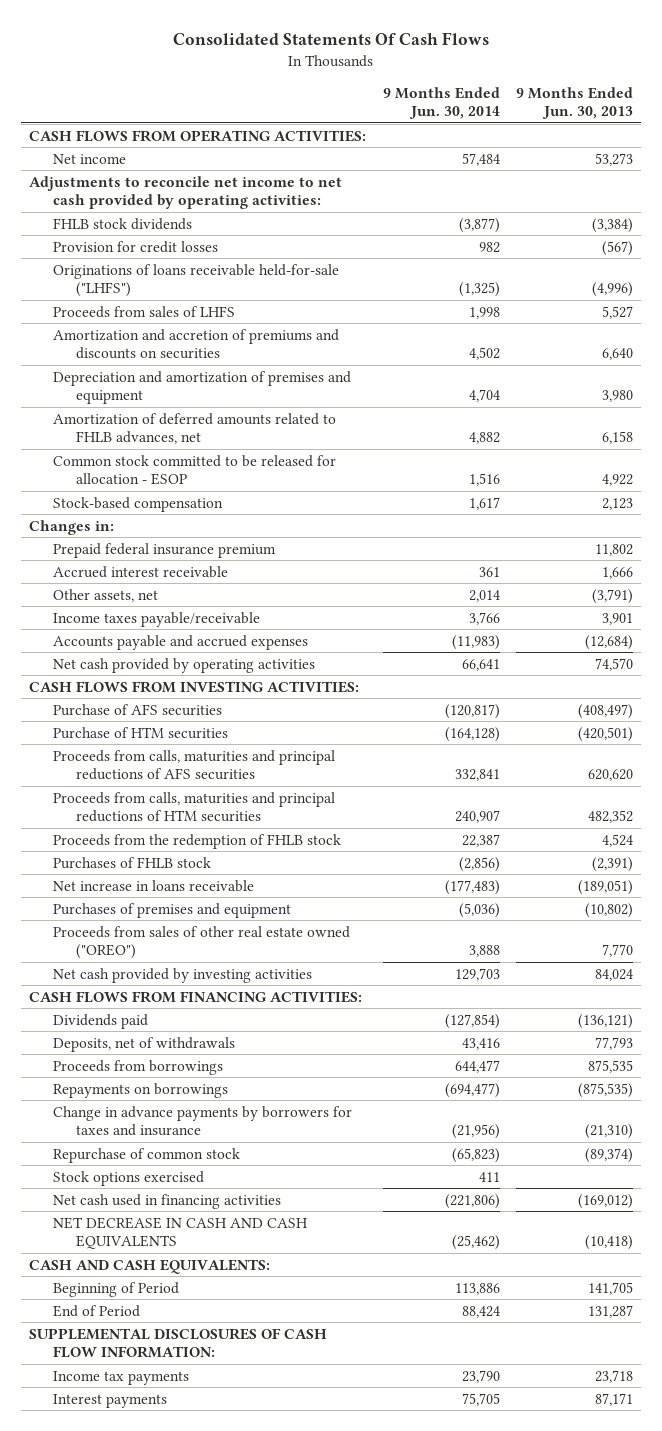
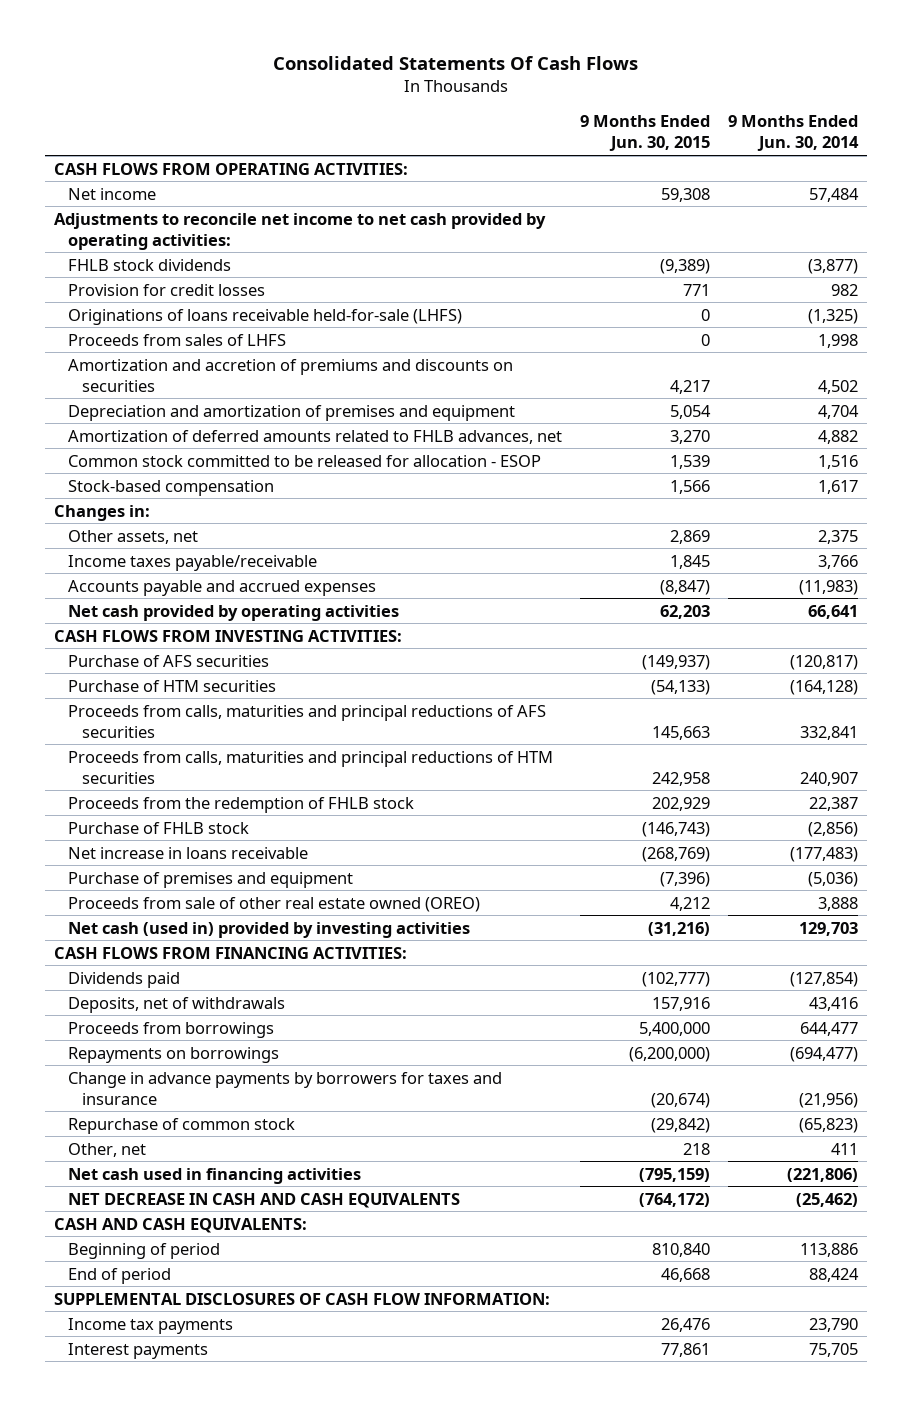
[515,86,633,120] 9 Months Ended Jun. 30, 2013 -> none
none -> [579,115,710,152] 9 Months Ended Jun. 30, 2015
[52,263,339,297] Originations of loans receivable held-for-sale ("LHFS") -> [67,308,462,325] Originations of loans receivable held-for-sale (LHFS)
[52,542,276,558] Prepaid federal insurance premium -> none
[52,565,228,578] Accrued interest receivable -> none
[468,589,500,602] 2,014 -> [817,529,858,544] 2,375
[52,856,211,869] Purchases of FHLB stock -> [67,821,249,834] Purchase of FHLB stock
[52,902,291,918] Purchases of premises and equipment -> [67,871,353,888] Purchase of premises and equipment
[52,925,350,959] Proceeds from sales of other real estate owned ("OREO") -> [67,896,480,912] Proceeds from sale of other real estate owned (OREO)
[52,967,312,983] Net cash provided by investing activities -> [67,921,470,938] Net cash (used in) provided by investing activities
[52,1170,204,1186] Stock options exercised -> [67,1142,146,1157] Other, net
[52,1281,179,1297] Beginning of Period -> [67,1242,220,1259] Beginning of period
[52,1304,140,1317] End of Period -> [67,1267,171,1284] End of period

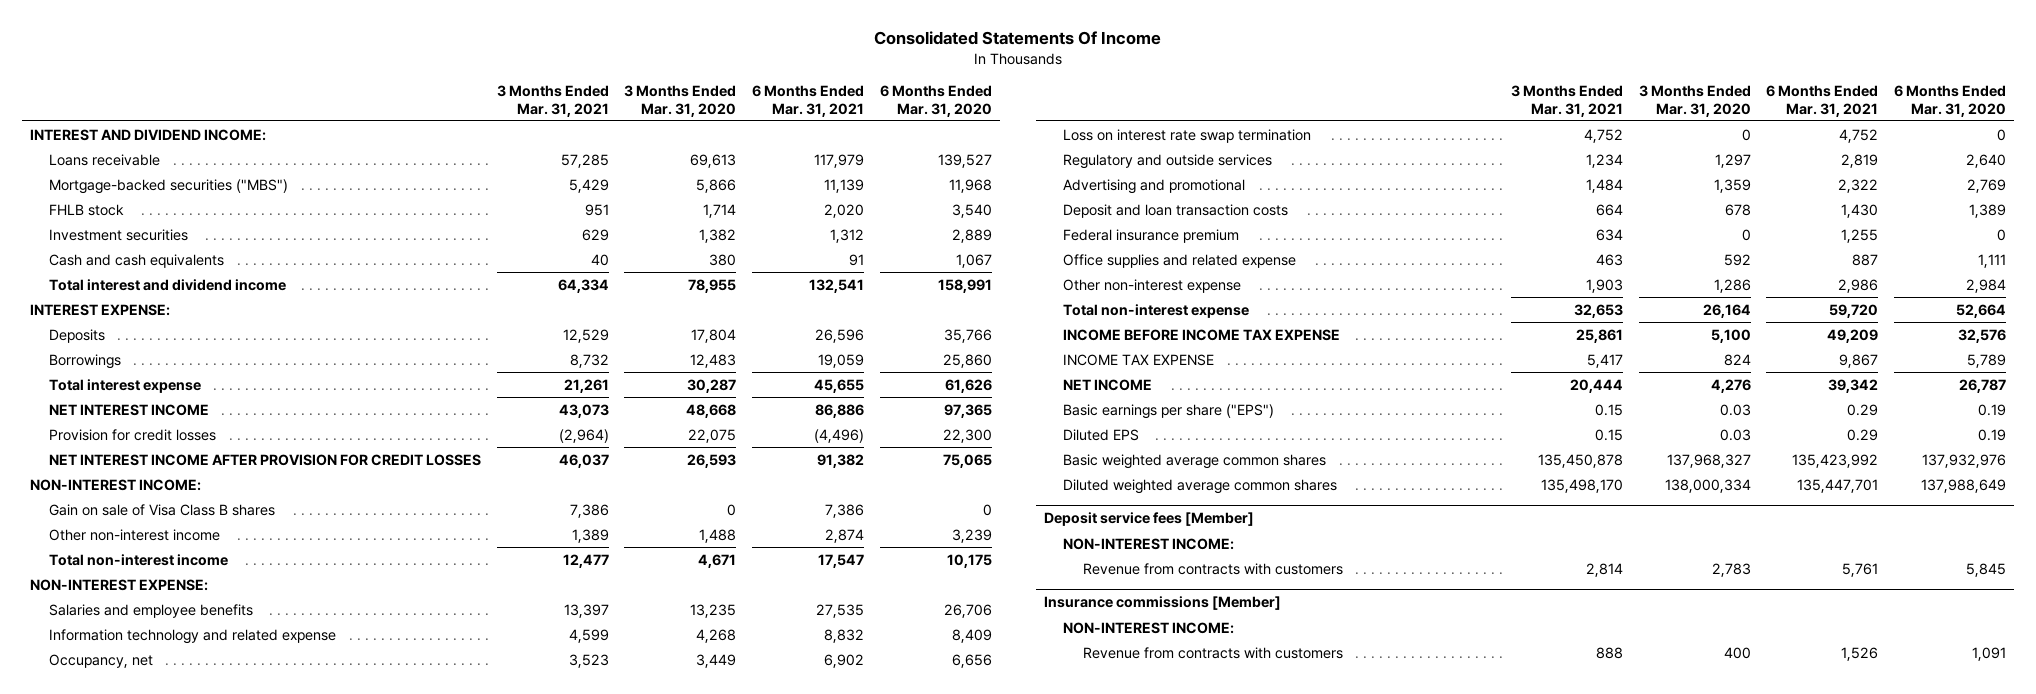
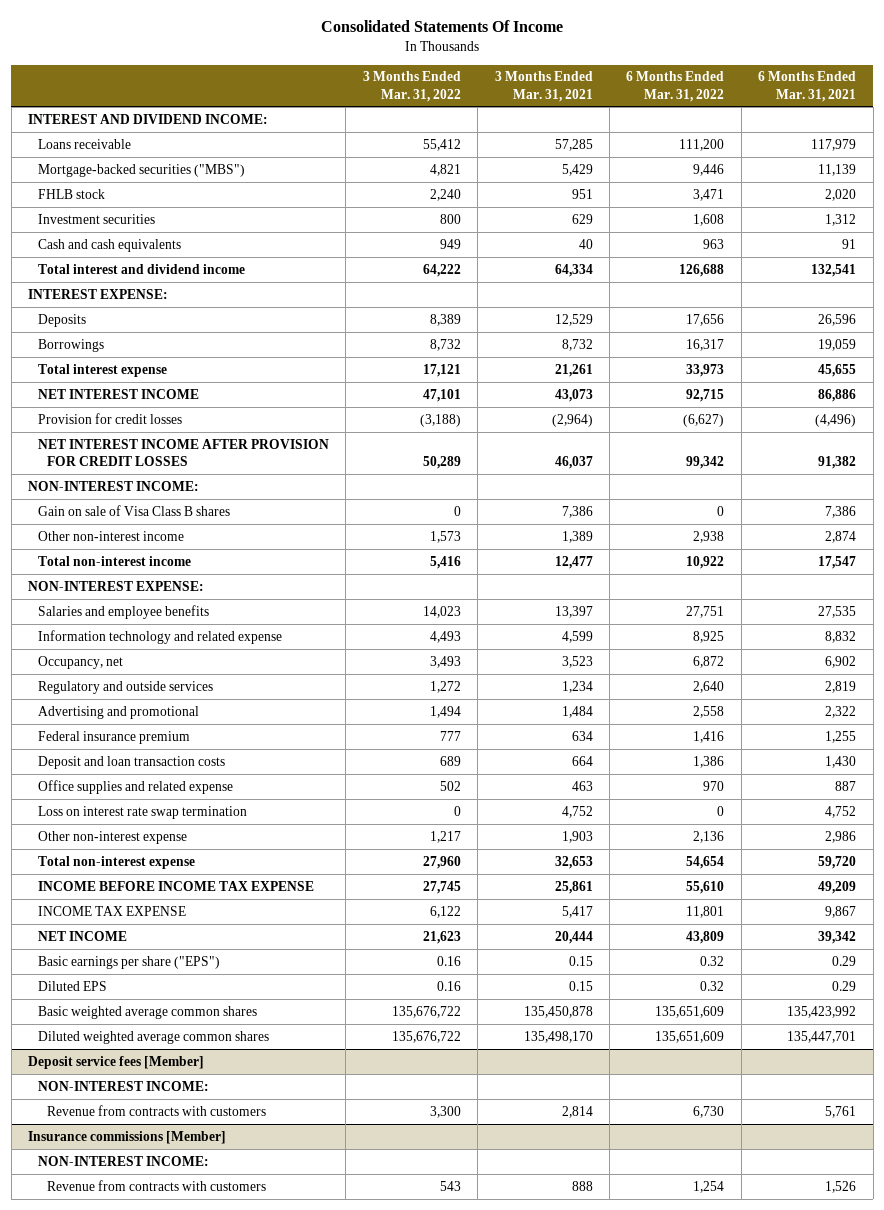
[624,85,737,117] 3 Months Ended Mar. 31, 2020 -> none
[879,85,992,117] 6 Months Ended Mar. 31, 2020 -> none
none -> [362,71,461,102] 3 Months Ended Mar. 31, 2022
none -> [626,71,725,102] 6 Months Ended Mar. 31, 2022
[1063,203,1289,218] Deposit and loan transaction costs -> [37,755,225,769] Deposit and loan transaction costs
[1063,128,1312,143] Loss on interest rate swap termination -> [37,805,247,819] Loss on interest rate swap termination

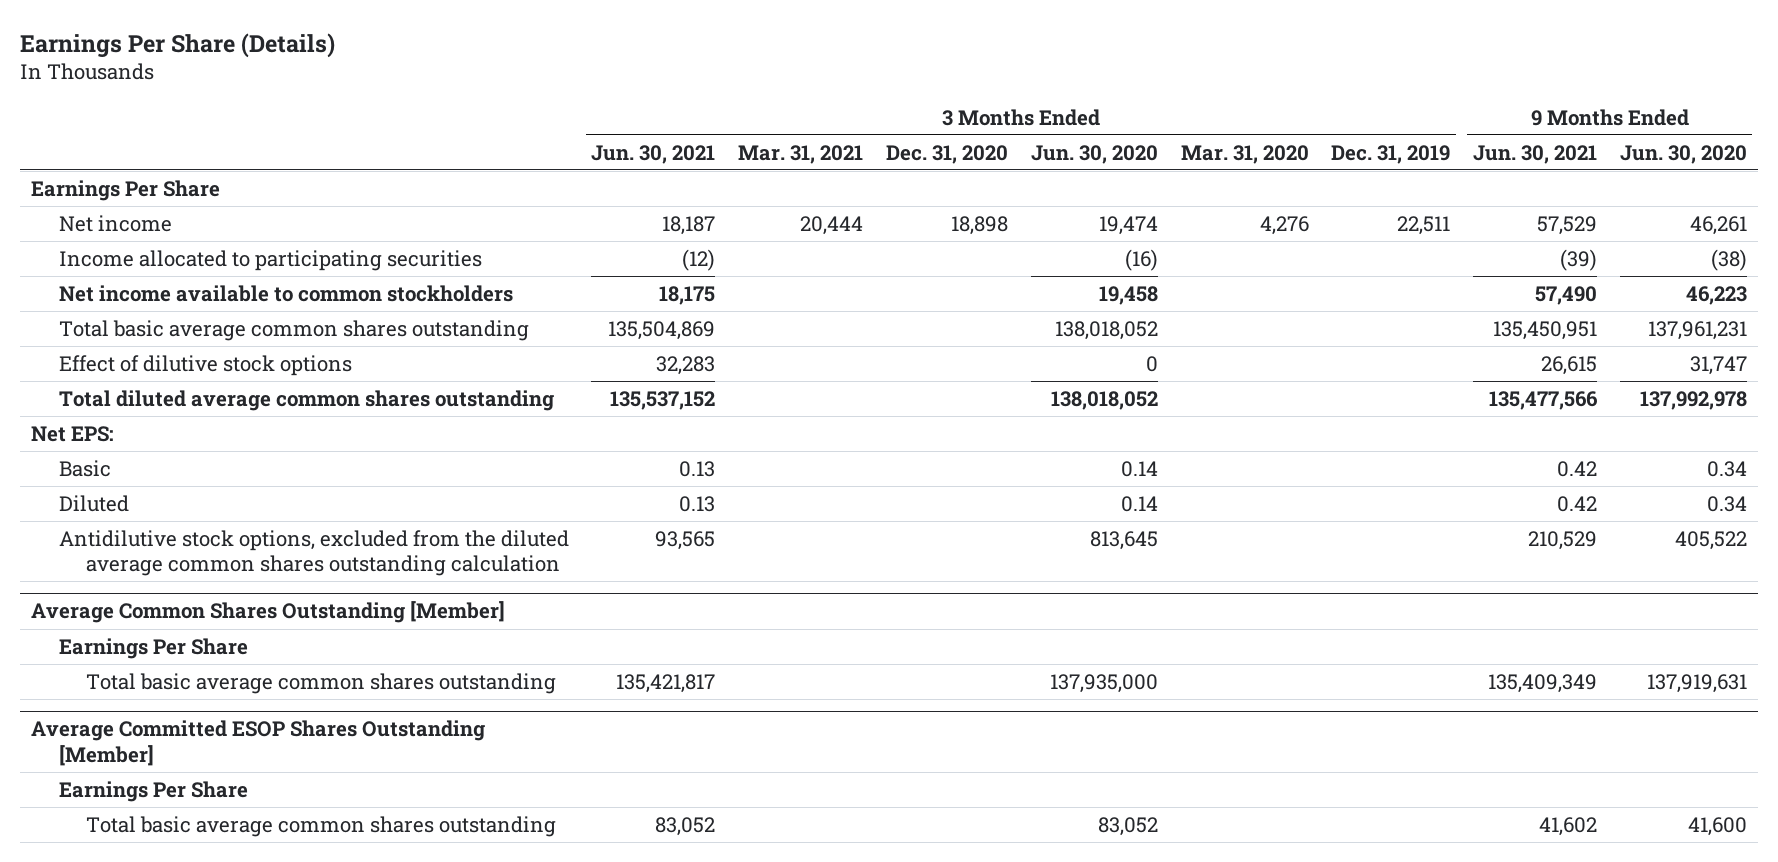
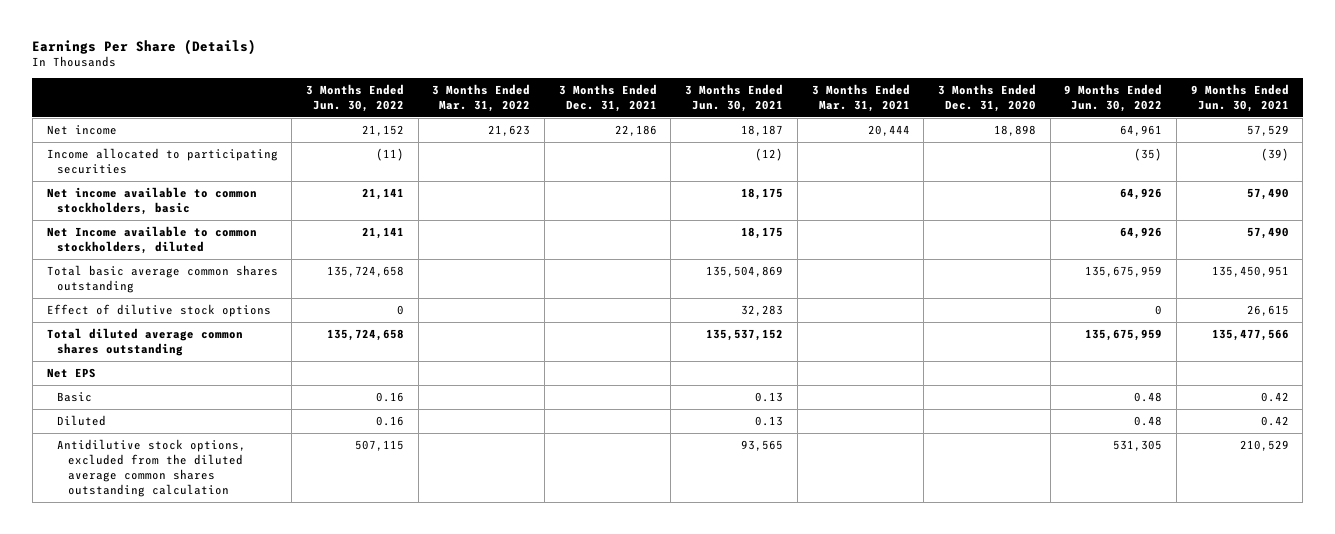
[1030,144,1158,164] Jun. 30, 2020 -> none
[1180,144,1309,164] Mar. 31, 2020 -> none
[1331,144,1451,164] Dec. 31, 2019 -> none
[1619,144,1747,164] Jun. 30, 2020 -> none
none -> [306,84,405,112] 3 Months Ended Jun. 30, 2022
none -> [432,84,531,112] 3 Months Ended Mar. 31, 2022
none -> [558,84,657,112] 3 Months Ended Dec. 31, 2021
none -> [1064,84,1163,112] 9 Months Ended Jun. 30, 2022
[31,179,221,201] Earnings Per Share -> none
[58,284,513,302] Net income available to common stockholders -> [46,187,257,216] Net income available to common stockholders, basic
none -> [46,226,257,255] Net Income available to common stockholders, diluted
[31,425,115,442] Net EPS: -> [46,368,96,379] Net EPS
[31,601,506,624] Average Common Shares Outstanding [Member] -> none
[58,637,248,659] Earnings Per Share -> none
[86,672,557,694] Total basic average common shares outstanding -> none
[31,720,486,766] Average Committed ESOP Shares Outstanding [Member] -> none
[58,780,248,802] Earnings Per Share -> none
[86,815,557,837] Total basic average common shares outstanding -> none

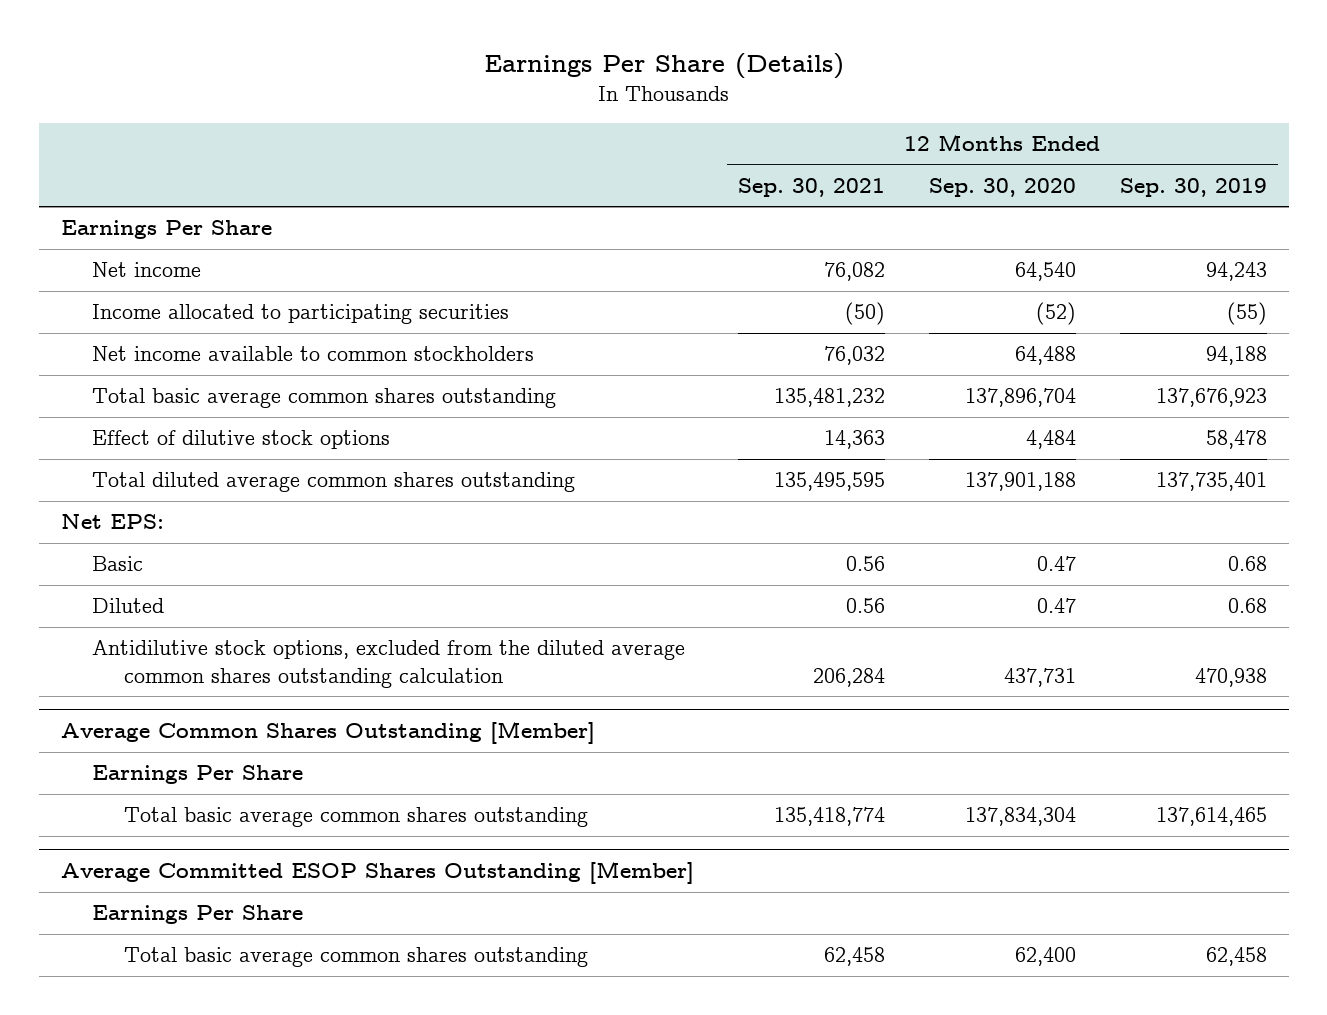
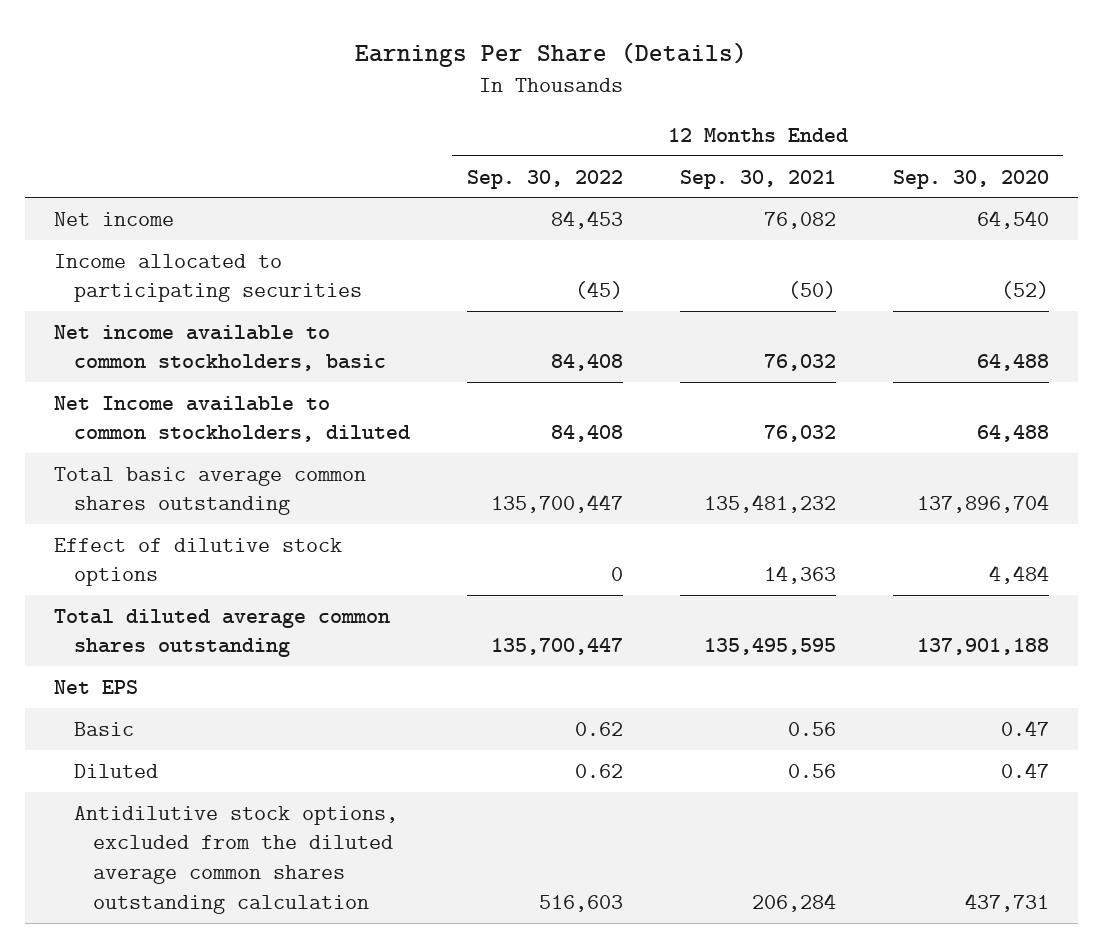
[1119,177,1267,197] Sep. 30, 2019 -> none
none -> [466,169,623,189] Sep. 30, 2022
[60,220,272,240] Earnings Per Share -> none
[92,346,535,362] Net income available to common stockholders -> [53,324,386,372] Net income available to common stockholders, basic
none -> [53,395,410,443] Net Income available to common stockholders, diluted
[60,514,164,530] Net EPS: -> [53,679,138,694] Net EPS
[60,721,595,745] Average Common Shares Outstanding [Member] -> none
[92,765,304,785] Earnings Per Share -> none
[124,807,589,828] Total basic average common shares outstanding -> none
[60,861,694,885] Average Committed ESOP Shares Outstanding [Member] -> none
[92,905,304,925] Earnings Per Share -> none
[124,947,589,968] Total basic average common shares outstanding -> none

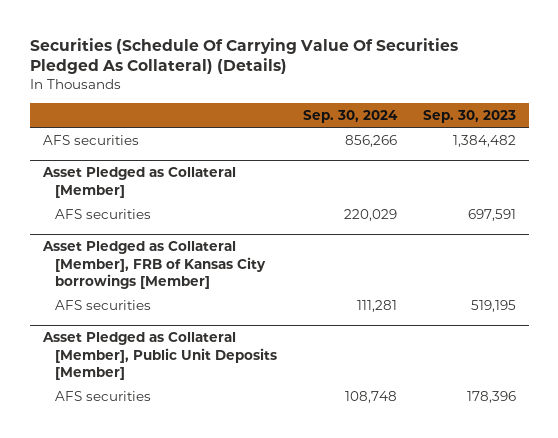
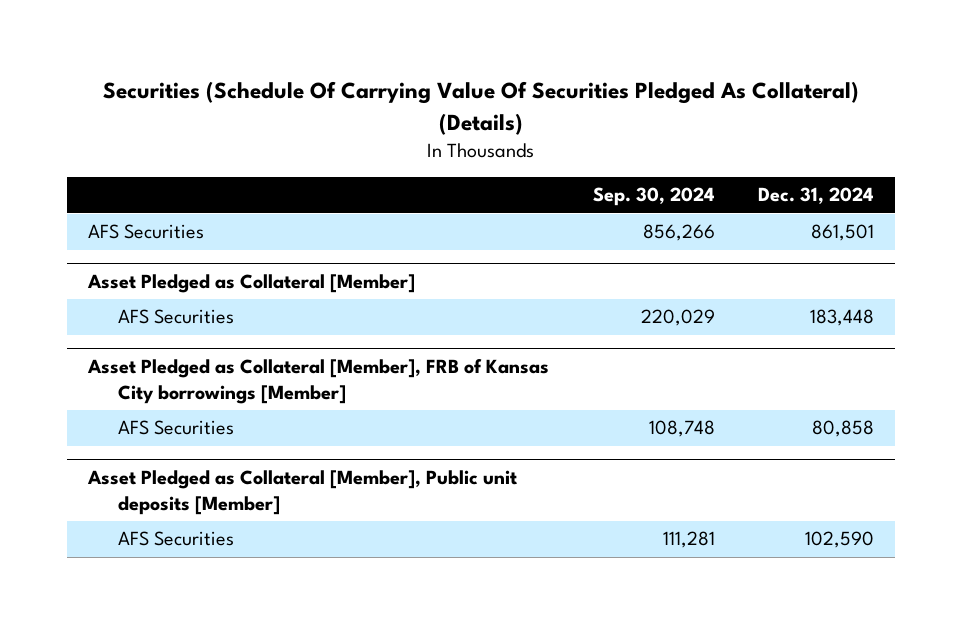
[422,109,516,123] Sep. 30, 2023 -> none
none -> [757,187,874,205] Dec. 31, 2024
[42,134,139,145] AFS securities -> [88,224,205,240] AFS Securities
[55,208,152,219] AFS securities -> [117,309,234,325] AFS Securities
[55,299,152,310] AFS securities -> [117,420,234,436] AFS Securities
[357,299,398,312] 111,281 -> [648,420,715,438] 108,748
[41,332,278,380] Asset Pledged as Collateral [Member], Public Unit Deposits [Member] -> [87,469,518,515] Asset Pledged as Collateral [Member], Public unit deposits [Member]
[55,390,152,401] AFS securities -> [117,531,234,547] AFS Securities
[345,390,398,403] 108,748 -> [662,531,715,549] 111,281

